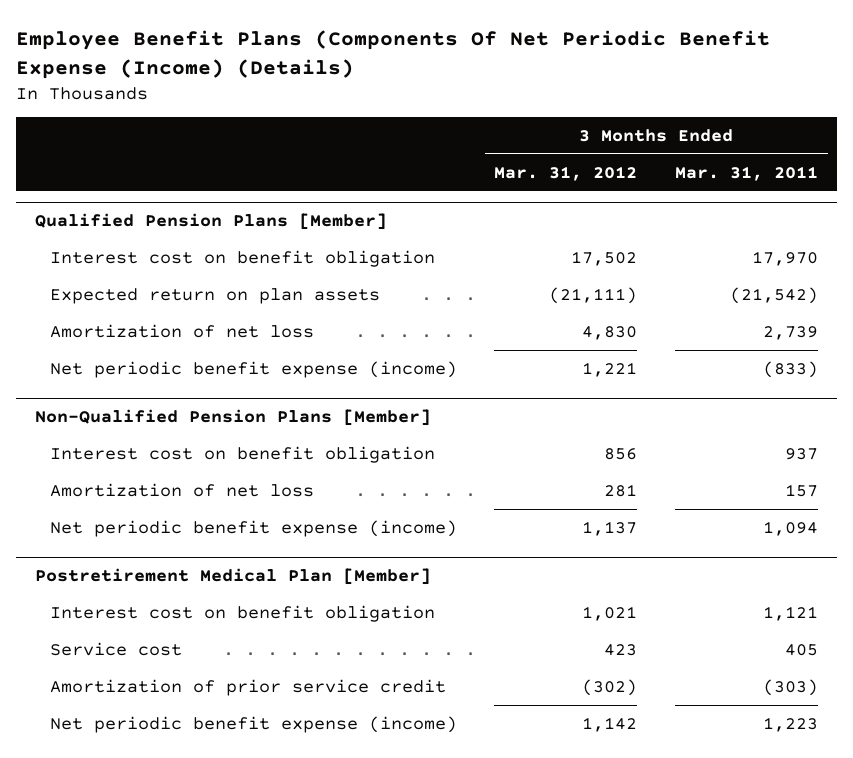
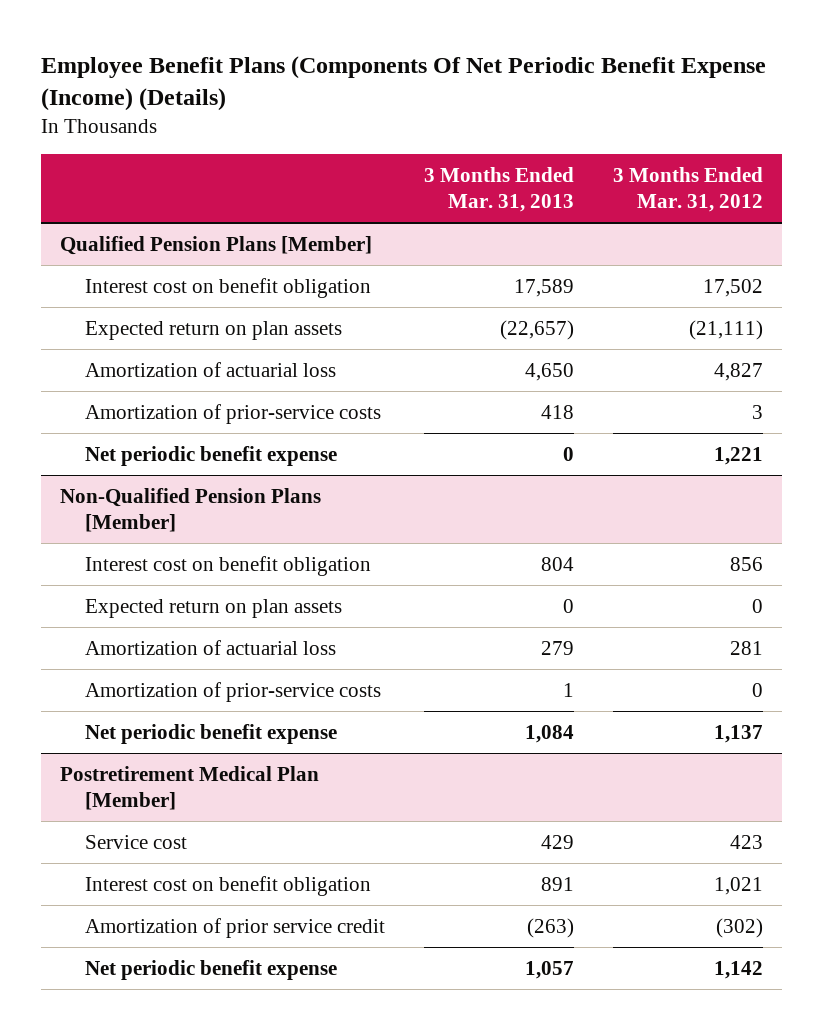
[675,165,819,181] Mar. 31, 2011 -> none
none -> [423,166,574,212] 3 Months Ended Mar. 31, 2013
[49,323,314,338] Amortization of net loss -> [84,361,336,377] Amortization of actuarial loss
[582,325,638,340] 4,830 -> [713,362,763,381] 4,827
none -> [84,403,381,424] Amortization of prior-service costs
[49,360,457,378] Net periodic benefit expense (income) -> [84,445,337,466] Net periodic benefit expense
none -> [84,598,342,618] Expected return on plan assets
[49,482,314,497] Amortization of net loss -> [84,639,336,655] Amortization of actuarial loss
none -> [84,681,381,702] Amortization of prior-service costs
[49,519,457,537] Net periodic benefit expense (income) -> [84,723,337,744] Net periodic benefit expense
[49,604,435,622] Interest cost on benefit obligation -> [84,875,371,896] Interest cost on benefit obligation
[49,715,457,733] Net periodic benefit expense (income) -> [84,959,337,980] Net periodic benefit expense

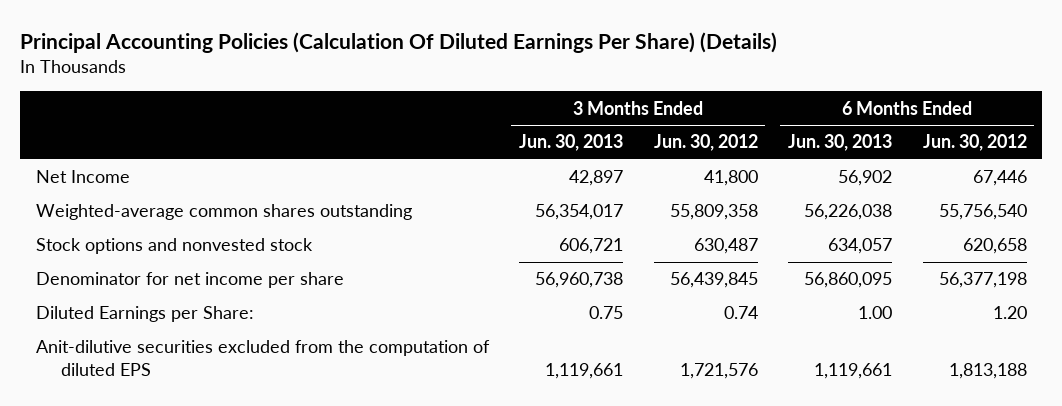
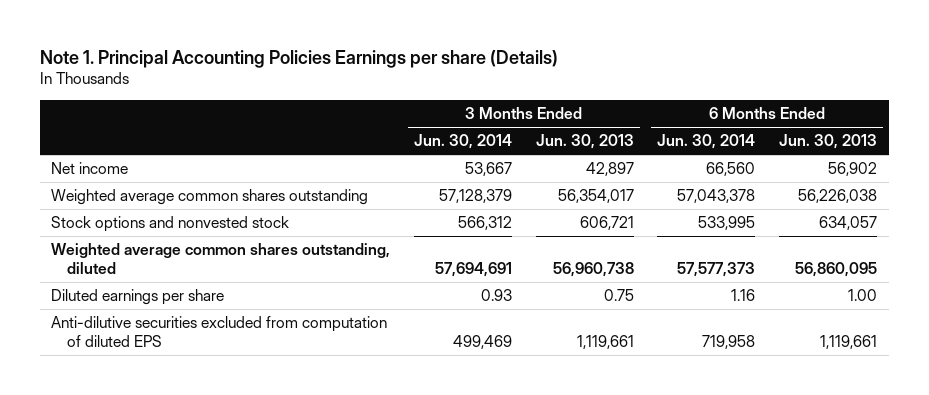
[20,31,778,53] Principal Accounting Policies (Calculation Of Diluted Earnings Per Share) (Details) -> [39,49,558,68] Note 1. Principal Accounting Policies Earnings per share (Details)
[653,134,758,152] Jun. 30, 2012 -> none
[922,134,1027,152] Jun. 30, 2012 -> none
none -> [414,134,513,150] Jun. 30, 2014
none -> [657,134,756,150] Jun. 30, 2014
[35,170,130,184] Net Income -> [51,162,129,175] Net income
[35,204,412,221] Weighted-average common shares outstanding -> [51,189,369,206] Weighted average common shares outstanding
[35,272,344,289] Denominator for net income per share -> [51,243,391,274] Weighted average common shares outstanding, diluted
[35,306,254,323] Diluted Earnings per Share: -> [51,289,225,306] Diluted earnings per share
[35,340,490,377] Anit-dilutive securities excluded from the computation of diluted EPS -> [51,316,388,347] Anti-dilutive securities excluded from computation of diluted EPS

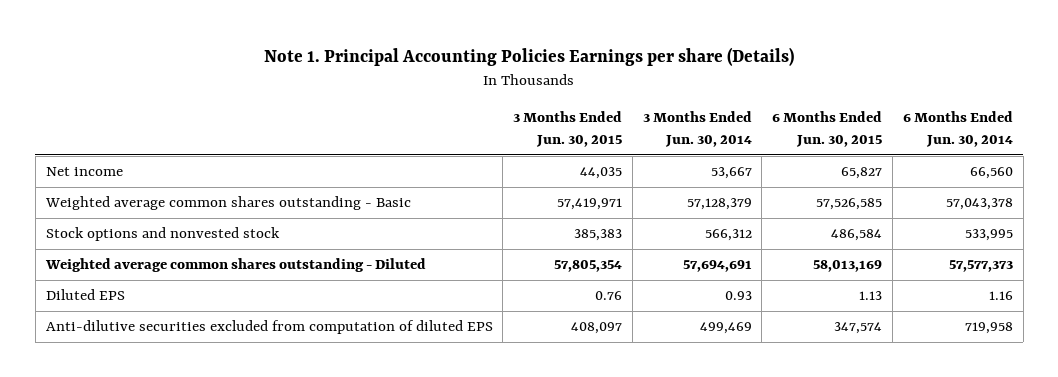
[535,134,634,150] Jun. 30, 2013 -> none
[779,134,878,150] Jun. 30, 2013 -> none
none -> [513,111,623,148] 3 Months Ended Jun. 30, 2015
none -> [772,111,883,148] 6 Months Ended Jun. 30, 2015
[51,189,369,206] Weighted average common shares outstanding -> [44,196,411,211] Weighted average common shares outstanding - Basic
[51,243,391,274] Weighted average common shares outstanding, diluted -> [44,258,426,273] Weighted average common shares outstanding - Diluted
[51,289,225,306] Diluted earnings per share -> [45,289,125,301] Diluted EPS

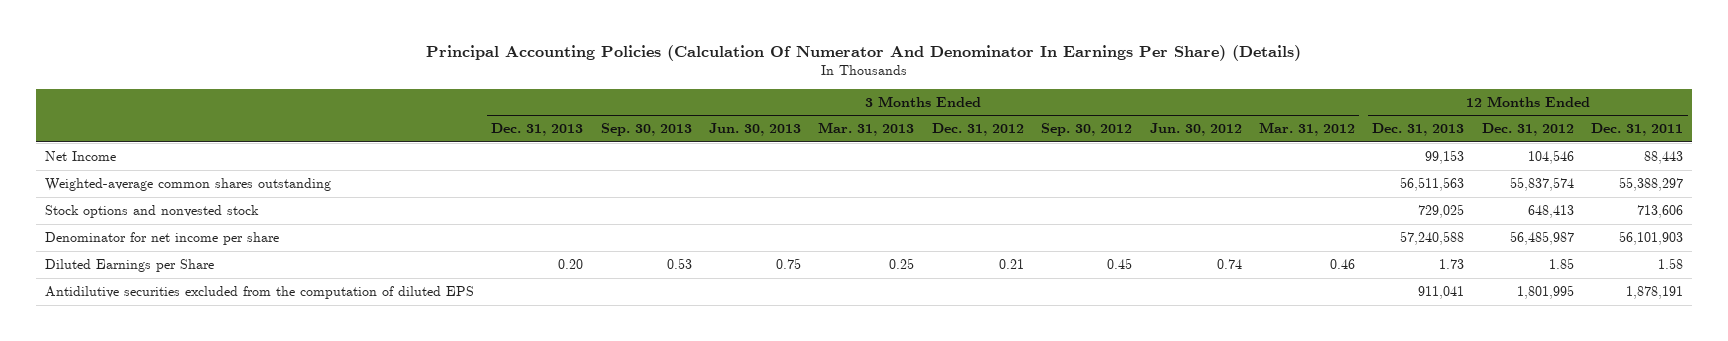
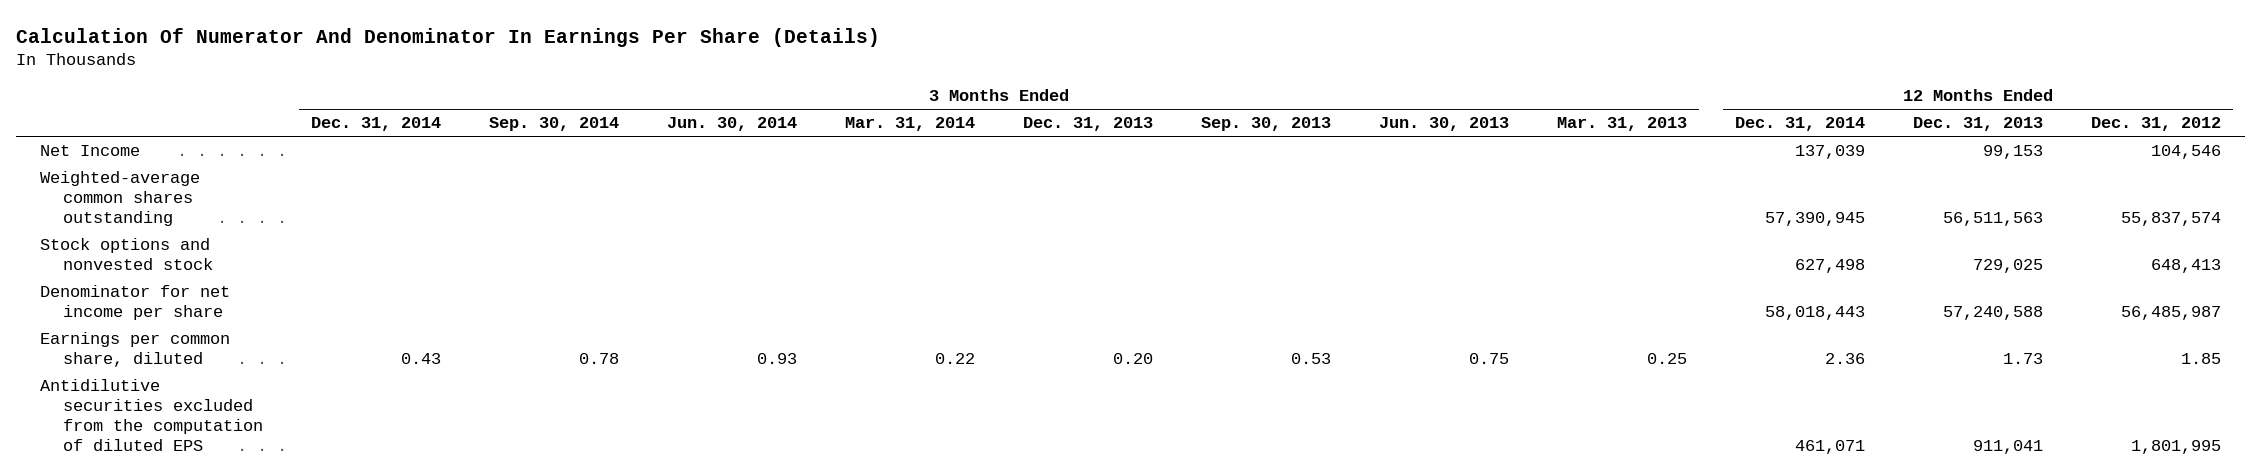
[425,45,1301,62] Principal Accounting Policies (Calculation Of Numerator And Denominator In Earnings Per Share) (Details) -> [16,27,881,47] Calculation Of Numerator And Denominator In Earnings Per Share (Details)
[931,123,1024,137] Dec. 31, 2012 -> none
[1041,123,1133,137] Sep. 30, 2012 -> none
[1149,123,1242,137] Jun. 30, 2012 -> none
[1258,122,1355,137] Mar. 31, 2012 -> none
[1591,123,1684,137] Dec. 31, 2011 -> none
none -> [310,117,441,132] Dec. 31, 2014
none -> [488,117,619,132] Sep. 30, 2014
none -> [666,117,797,132] Jun. 30, 2014
none -> [845,117,976,132] Mar. 31, 2014
none -> [1735,117,1866,132] Dec. 31, 2014
[44,258,214,272] Diluted Earnings per Share -> [40,332,231,368] Earnings per common share, diluted

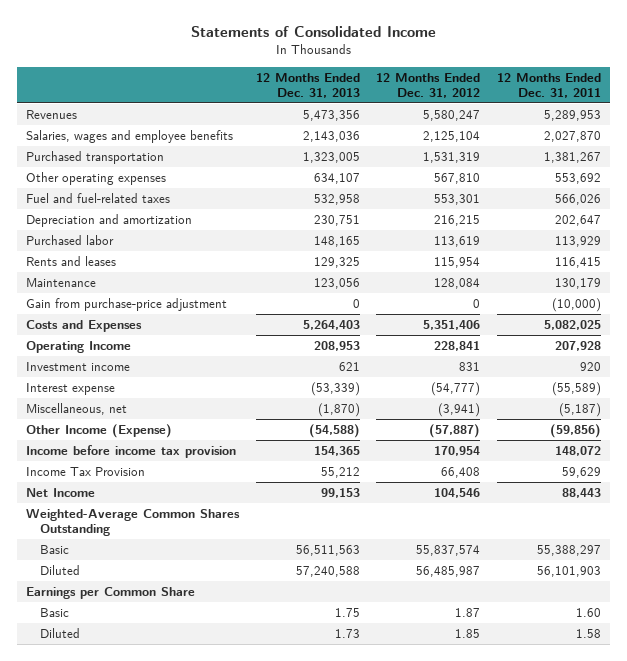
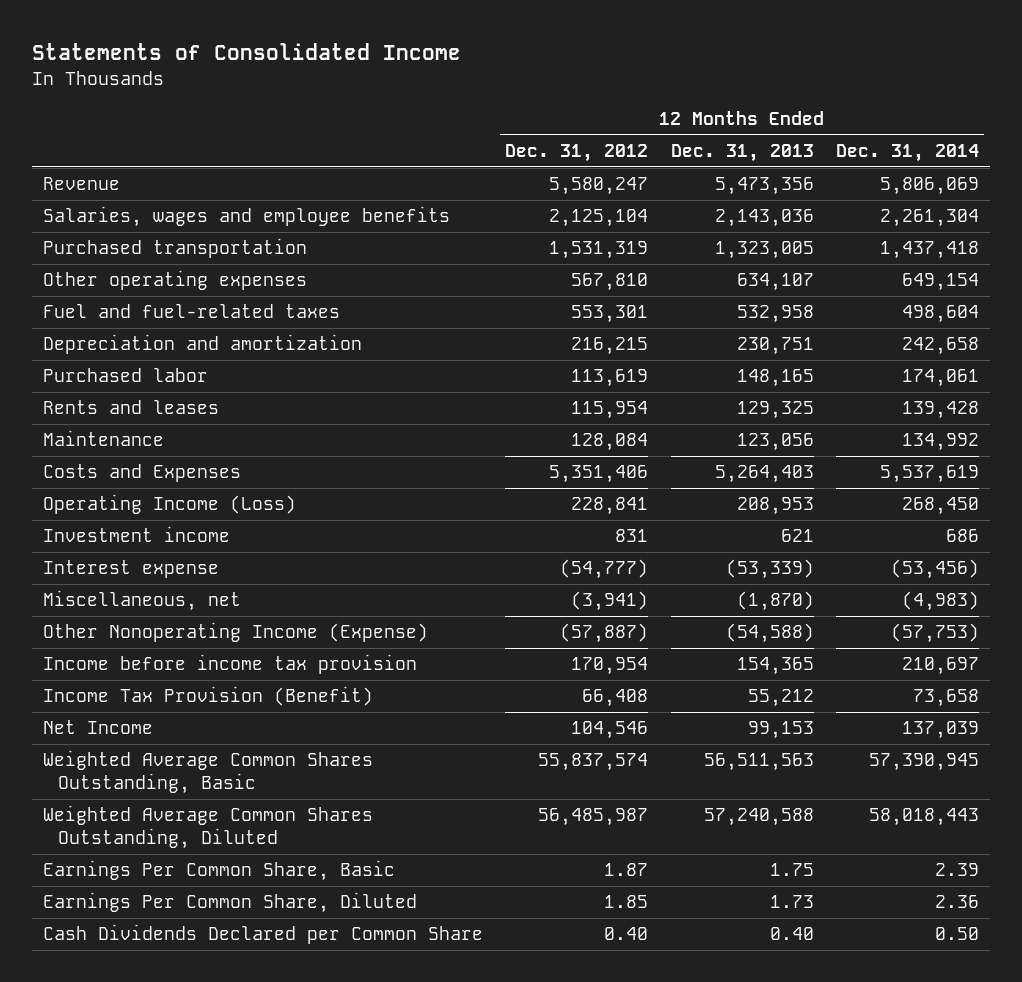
[497,72,602,98] 12 Months Ended Dec. 31, 2011 -> none
none -> [835,143,979,162] Dec. 31, 2014
[25,109,77,119] Revenues -> [43,177,121,191] Revenue
[25,297,227,311] Gain from purchase-price adjustment -> none
[25,340,131,353] Operating Income -> [43,494,297,515] Operating Income (Loss)
[25,423,172,438] Other Income (Expense) -> [43,622,429,643] Other Nonoperating Income (Expense)
[25,466,145,476] Income Tax Provision -> [43,686,374,707] Income Tax Provision (Benefit)
[25,508,240,536] Weighted-Average Common Shares Outstanding -> none
[25,586,195,599] Earnings per Common Share -> none
[40,544,70,554] Basic -> [43,750,374,795] Weighted Average Common Shares Outstanding, Basic
[40,564,81,575] Diluted -> [43,805,374,850] Weighted Average Common Shares Outstanding, Diluted
[40,607,70,617] Basic -> [43,860,396,882] Earnings Per Common Share, Basic
[40,627,81,638] Diluted -> [43,892,418,914] Earnings Per Common Share, Diluted
none -> [43,924,484,945] Cash Dividends Declared per Common Share

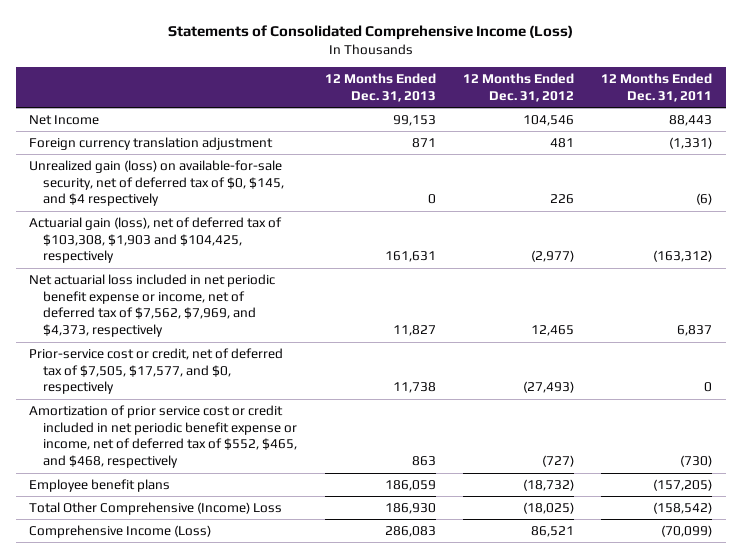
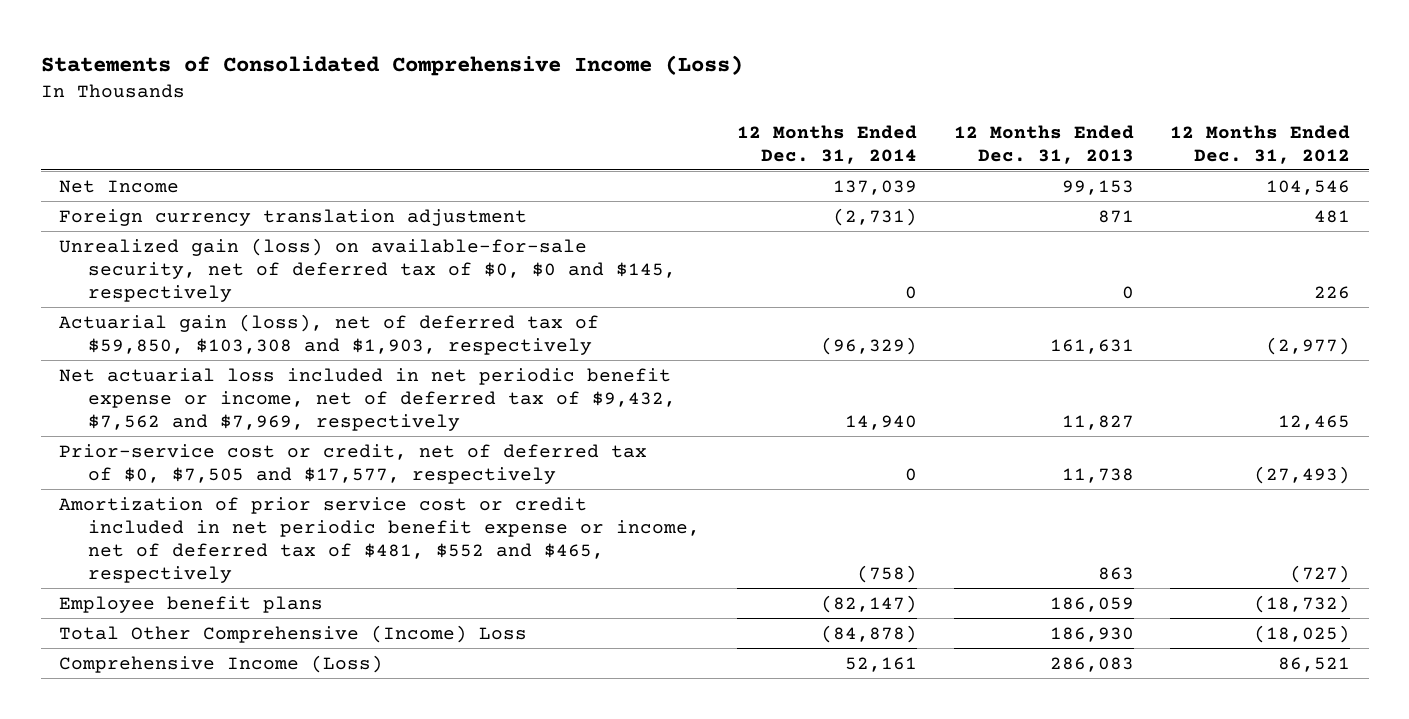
[601,73,713,102] 12 Months Ended Dec. 31, 2011 -> none
none -> [737,124,918,164] 12 Months Ended Dec. 31, 2014
[29,159,285,207] Unrealized gain (loss) on available-for-sale security, net of deferred tax of $0, $145, and $4 respectively -> [58,237,677,302] Unrealized gain (loss) on available-for-sale security, net of deferred tax of $0, $0 and $145, respectively
[29,216,283,264] Actuarial gain (loss), net of deferred tax of $103,308, $1,903 and $104,425, respectively -> [58,313,599,355] Actuarial gain (loss), net of deferred tax of $59,850, $103,308 and $1,903, respectively
[29,273,276,338] Net actuarial loss included in net periodic benefit expense or income, net of deferred tax of $7,562, $7,969, and $4,373, respectively -> [58,367,677,431] Net actuarial loss included in net periodic benefit expense or income, net of deferred tax of $9,432, $7,562 and $7,969, respectively
[29,347,284,395] Prior-service cost or credit, net of deferred tax of $7,505, $17,577, and $0, respectively -> [58,443,647,484] Prior-service cost or credit, net of deferred tax of $0, $7,505 and $17,577, respectively
[29,404,298,469] Amortization of prior service cost or credit included in net periodic benefit expense or income, net of deferred tax of $552, $465, and $468, respectively -> [58,496,701,583] Amortization of prior service cost or credit included in net periodic benefit expense or income, net of deferred tax of $481, $552 and $465, respectively

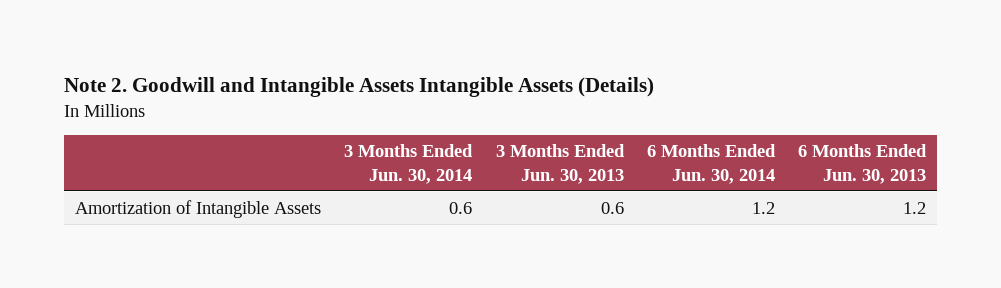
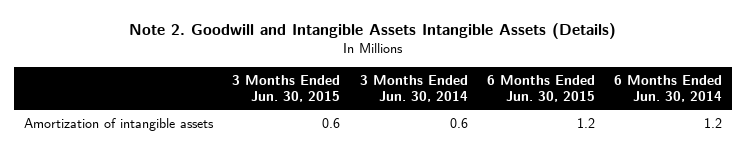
[495,144,625,184] 3 Months Ended Jun. 30, 2013 -> none
[797,144,927,184] 6 Months Ended Jun. 30, 2013 -> none
none -> [232,74,341,102] 3 Months Ended Jun. 30, 2015
none -> [486,74,595,102] 6 Months Ended Jun. 30, 2015
[75,200,322,219] Amortization of Intangible Assets -> [23,117,214,131] Amortization of intangible assets

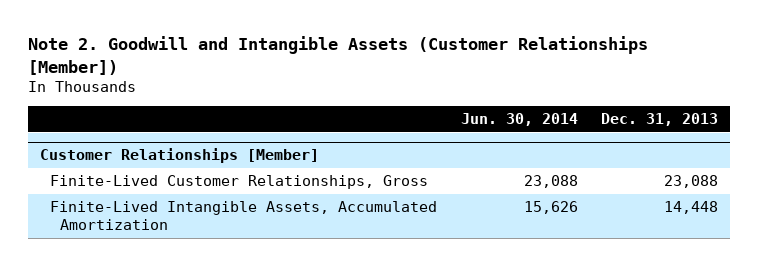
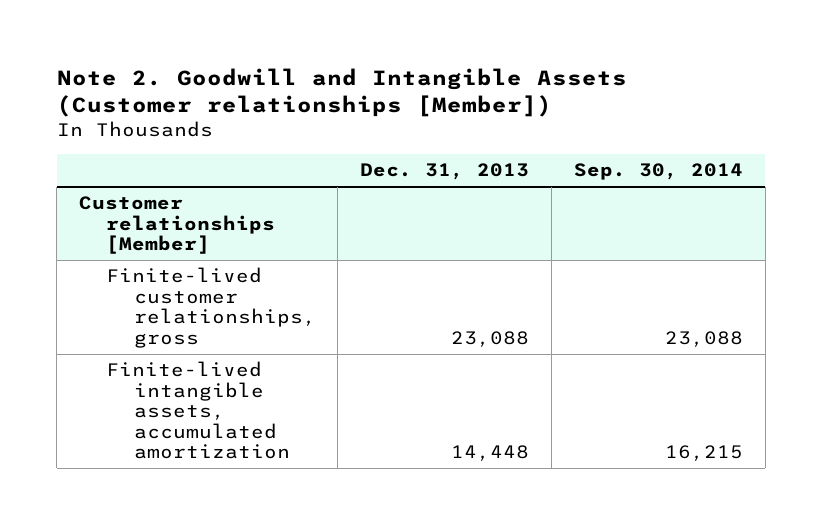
[28,36,649,75] Note 2. Goodwill and Intangible Assets (Customer Relationships [Member]) -> [56,67,627,118] Note 2. Goodwill and Intangible Assets (Customer relationships [Member])
[460,113,578,127] Jun. 30, 2014 -> none
none -> [573,163,743,181] Sep. 30, 2014
[40,148,320,164] Customer Relationships [Member] -> [79,196,276,255] Customer relationships [Member]
[50,174,429,189] Finite-Lived Customer Relationships, Gross -> [106,267,316,348] Finite-lived customer relationships, gross
[50,200,438,231] Finite-Lived Intangible Assets, Accumulated Amortization -> [106,361,290,460] Finite-lived intangible assets, accumulated amortization

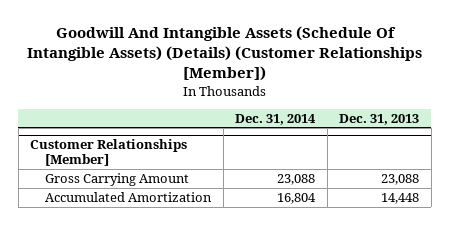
[56,67,627,118] Note 2. Goodwill and Intangible Assets (Customer relationships [Member]) -> [26,26,422,82] Goodwill And Intangible Assets (Schedule Of Intangible Assets) (Details) (Customer Relationships [Member])
[573,163,743,181] Sep. 30, 2014 -> none
none -> [235,113,317,125] Dec. 31, 2014
[79,196,276,255] Customer relationships [Member] -> [30,139,188,167] Customer Relationships [Member]
[106,267,316,348] Finite-lived customer relationships, gross -> [45,172,190,186] Gross Carrying Amount
[106,361,290,460] Finite-lived intangible assets, accumulated amortization -> [45,191,213,202] Accumulated Amortization

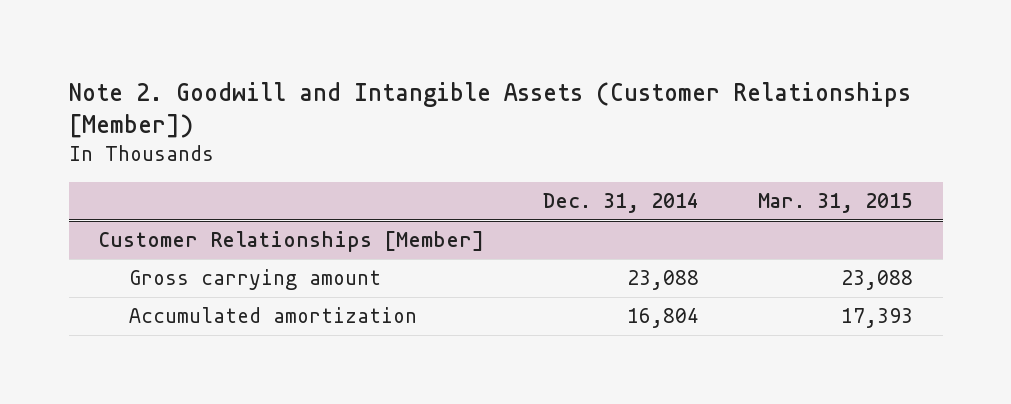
[26,26,422,82] Goodwill And Intangible Assets (Schedule Of Intangible Assets) (Details) (Customer Relationships [Member]) -> [68,82,911,139] Note 2. Goodwill and Intangible Assets (Customer Relationships [Member])
[339,113,420,125] Dec. 31, 2013 -> none
none -> [758,193,914,214] Mar. 31, 2015
[45,172,190,186] Gross Carrying Amount -> [129,269,382,291] Gross carrying amount
[45,191,213,202] Accumulated Amortization -> [129,307,418,324] Accumulated amortization

